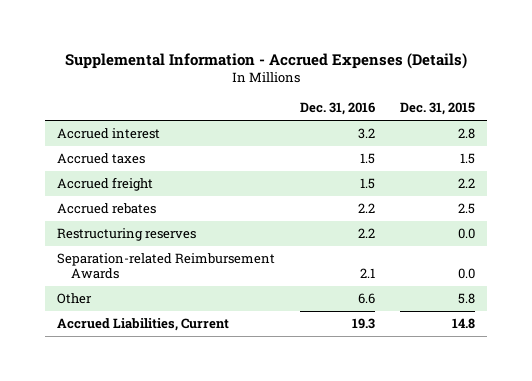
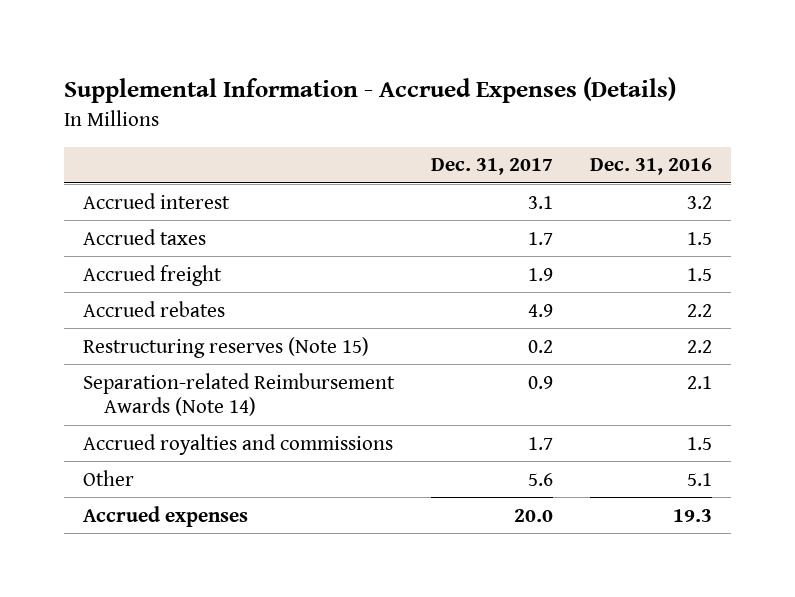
[399,102,475,116] Dec. 31, 2015 -> none
none -> [431,158,554,176] Dec. 31, 2017
[57,228,197,242] Restructuring reserves -> [82,336,369,358] Restructuring reserves (Note 15)
[57,253,276,280] Separation-related Reimbursement Awards -> [82,372,395,417] Separation-related Reimbursement Awards (Note 14)
none -> [82,433,393,455] Accrued royalties and commissions
[358,293,376,305] 6.6 -> [687,472,713,486] 5.1
[57,318,230,332] Accrued Liabilities, Current -> [82,505,248,527] Accrued expenses

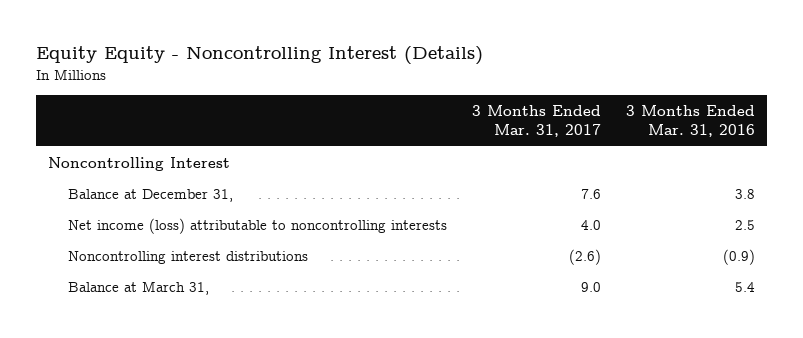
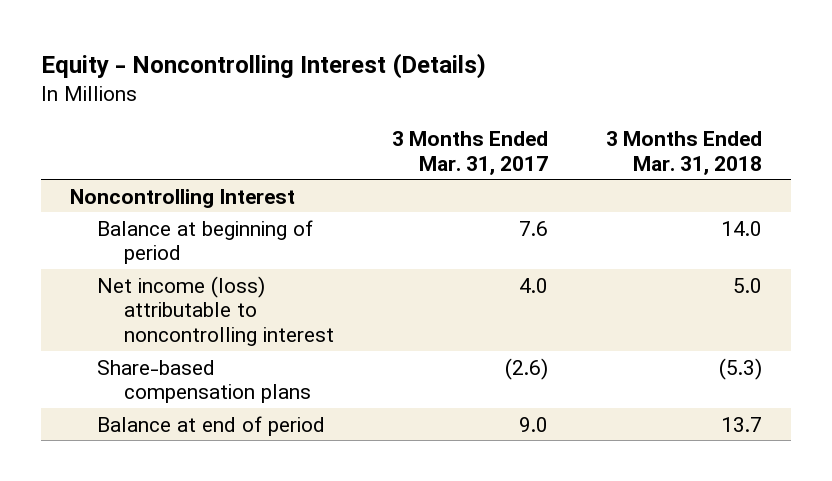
[36,46,484,66] Equity Equity - Noncontrolling Interest (Details) -> [41,53,487,80] Equity - Noncontrolling Interest (Details)
[625,104,755,138] 3 Months Ended Mar. 31, 2016 -> none
none -> [605,130,762,175] 3 Months Ended Mar. 31, 2018
[68,188,234,202] Balance at December 31, -> [96,219,313,265] Balance at beginning of period
[68,217,448,234] Net income (loss) attributable to noncontrolling interests -> [96,275,334,347] Net income (loss) attributable to noncontrolling interest
[68,250,309,264] Noncontrolling interest distributions -> [96,359,311,404] Share-based compensation plans
[68,280,210,295] Balance at March 31, -> [96,415,325,436] Balance at end of period

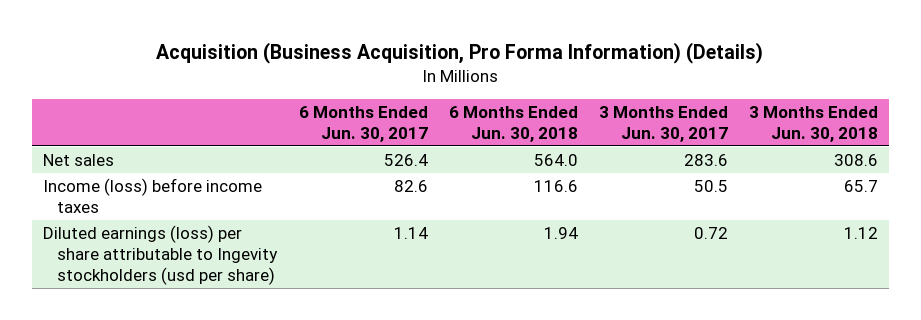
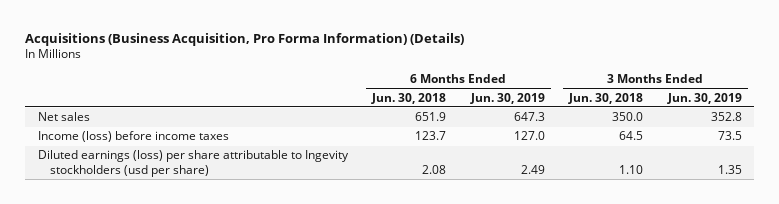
[156,41,764,64] Acquisition (Business Acquisition, Pro Forma Information) (Details) -> [25,32,465,46] Acquisitions (Business Acquisition, Pro Forma Information) (Details)
[298,105,428,142] 6 Months Ended Jun. 30, 2017 -> none
[599,105,729,142] 3 Months Ended Jun. 30, 2017 -> none
none -> [469,92,545,104] Jun. 30, 2019
none -> [666,92,742,104] Jun. 30, 2019
[533,154,578,167] 564.0 -> [415,112,447,122] 651.9
[834,154,879,167] 308.6 -> [612,112,644,122] 350.0
[533,180,578,193] 116.6 -> [415,131,447,141] 123.7
[844,180,879,193] 65.7 -> [619,131,644,141] 64.5
[543,227,578,240] 1.94 -> [422,164,447,174] 2.08
[844,227,879,240] 1.12 -> [619,164,644,174] 1.10

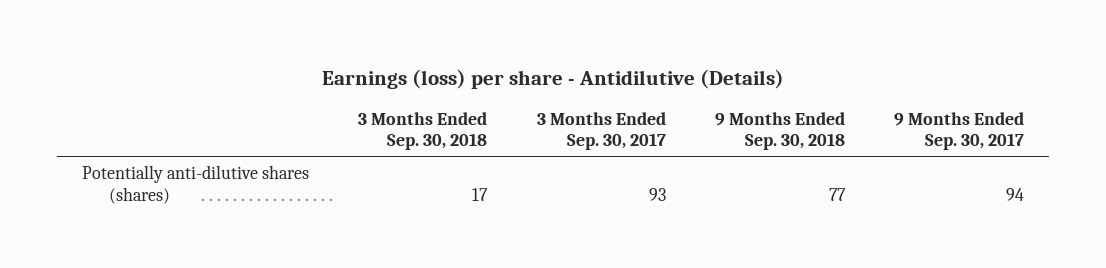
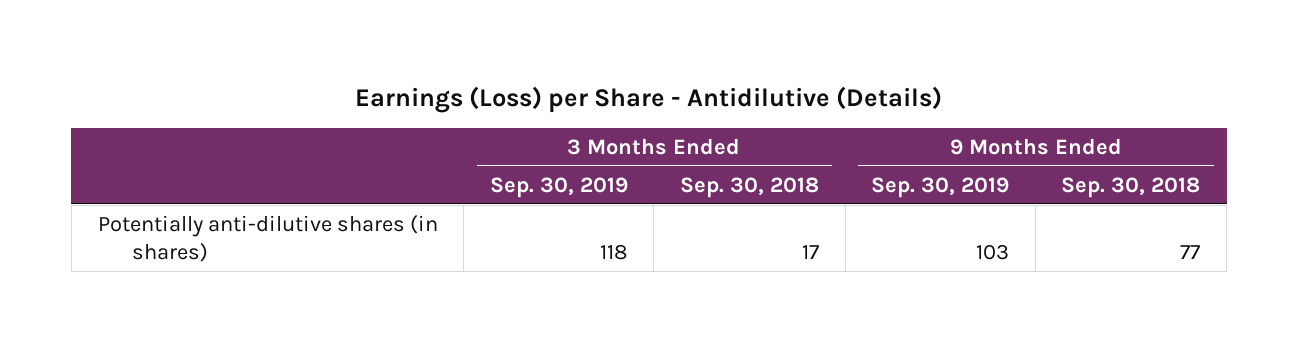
[322,68,785,89] Earnings (loss) per share - Antidilutive (Details) -> [355,85,943,113] Earnings (Loss) per Share - Antidilutive (Details)
[536,111,666,151] 3 Months Ended Sep. 30, 2017 -> none
[894,111,1025,151] 9 Months Ended Sep. 30, 2017 -> none
none -> [489,176,628,198] Sep. 30, 2019
none -> [871,176,1010,198] Sep. 30, 2019
[81,165,309,204] Potentially anti-dilutive shares (shares) -> [97,214,438,262] Potentially anti-dilutive shares (in shares)

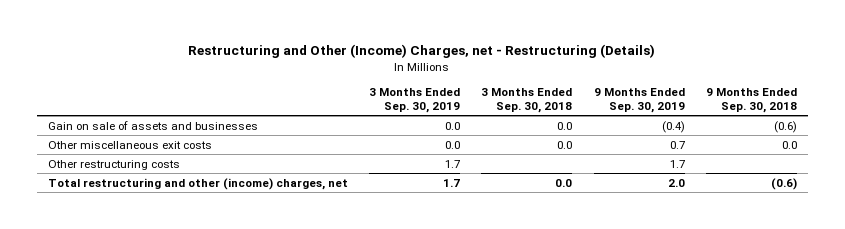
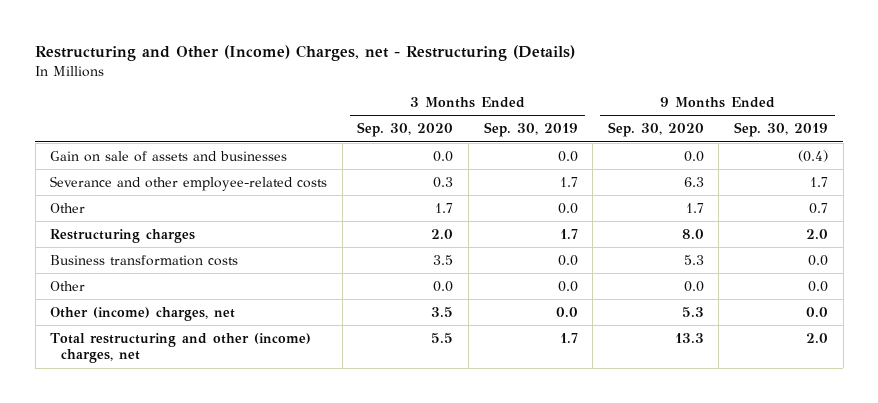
[481,87,573,113] 3 Months Ended Sep. 30, 2018 -> none
[706,87,798,113] 9 Months Ended Sep. 30, 2018 -> none
none -> [357,122,454,138] Sep. 30, 2020
none -> [607,122,704,138] Sep. 30, 2020
[47,140,212,149] Other miscellaneous exit costs -> [50,175,328,191] Severance and other employee-related costs
[444,140,460,149] 0.0 -> [559,176,578,187] 1.7
[669,140,685,149] 0.7 -> [809,176,828,187] 1.7
[47,159,180,170] Other restructuring costs -> [50,202,86,213] Other
[444,159,460,168] 1.7 -> [557,202,578,214] 0.0
[669,159,685,168] 1.7 -> [808,202,828,214] 0.7
none -> [50,228,196,243] Restructuring charges
none -> [50,254,239,266] Business transformation costs
none -> [50,280,86,291] Other
none -> [50,306,236,321] Other (income) charges, net

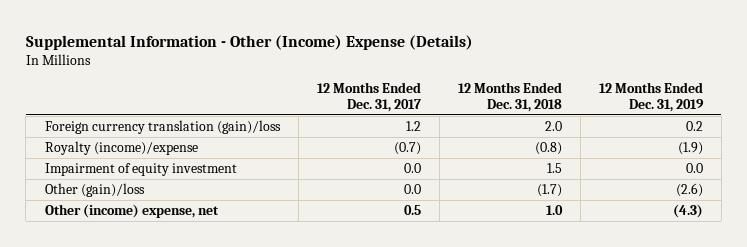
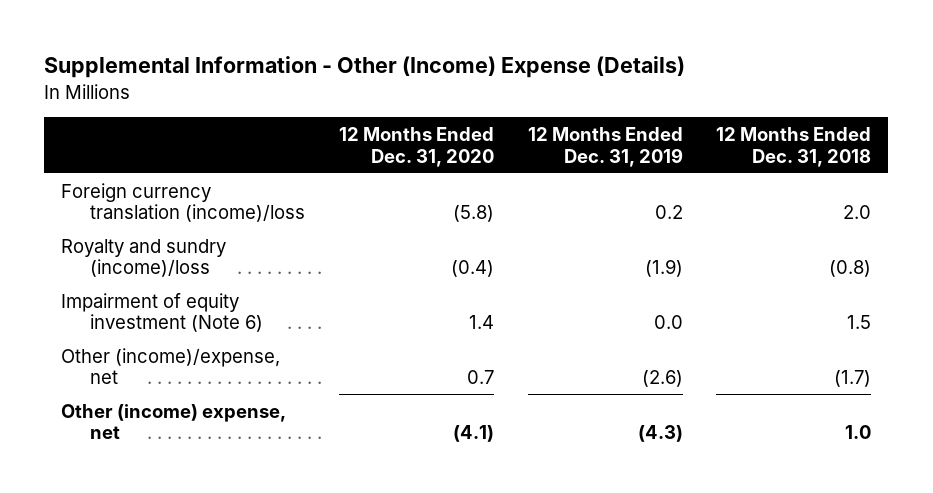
[316,82,421,112] 12 Months Ended Dec. 31, 2017 -> none
none -> [338,127,494,167] 12 Months Ended Dec. 31, 2020
[44,119,281,134] Foreign currency translation (gain)/loss -> [61,182,305,223] Foreign currency translation (income)/loss
[44,140,198,155] Royalty (income)/expense -> [61,238,227,278] Royalty and sundry (income)/loss
[44,162,237,176] Impairment of equity investment -> [61,292,263,333] Impairment of equity investment (Note 6)
[44,182,145,197] Other (gain)/loss -> [61,347,281,385] Other (income)/expense, net

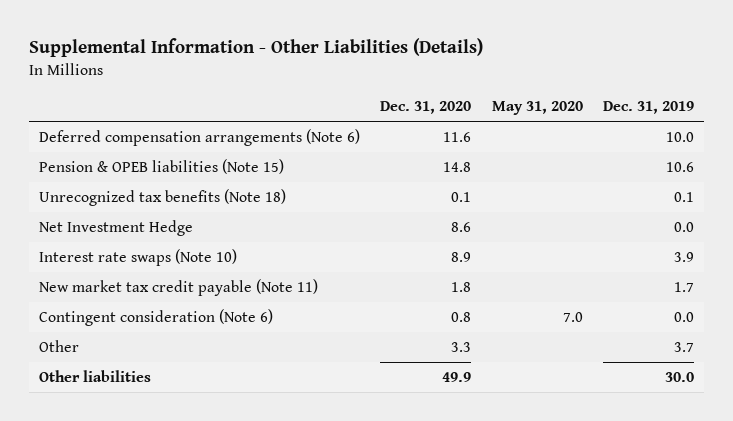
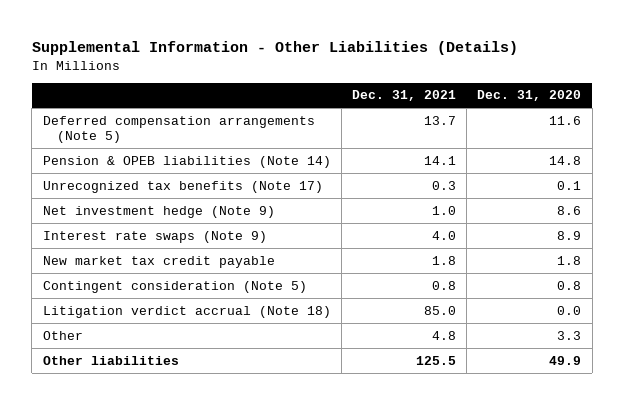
[491,100,583,115] May 31, 2020 -> none
[603,100,695,114] Dec. 31, 2019 -> none
none -> [352,90,457,102] Dec. 31, 2021
[38,129,360,147] Deferred compensation arrangements (Note 6) -> [42,115,315,143] Deferred compensation arrangements (Note 5)
[38,159,284,175] Pension & OPEB liabilities (Note 15) -> [42,155,331,168] Pension & OPEB liabilities (Note 14)
[38,189,286,207] Unrecognized tax benefits (Note 18) -> [42,180,323,193] Unrecognized tax benefits (Note 17)
[38,220,193,237] Net Investment Hedge -> [42,205,275,218] Net investment hedge (Note 9)
[38,249,237,267] Interest rate swaps (Note 10) -> [42,230,267,243] Interest rate swaps (Note 9)
[38,279,318,297] New market tax credit payable (Note 11) -> [42,255,275,268] New market tax credit payable
[38,309,273,327] Contingent consideration (Note 6) -> [42,280,307,293] Contingent consideration (Note 5)
none -> [42,305,331,318] Litigation verdict accrual (Note 18)

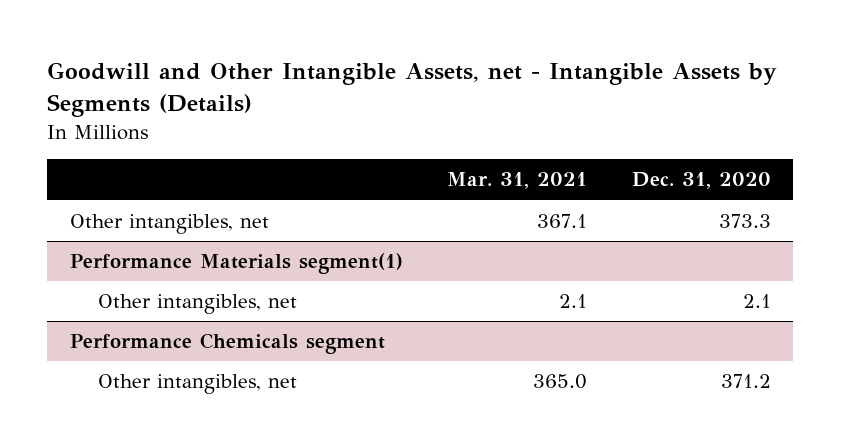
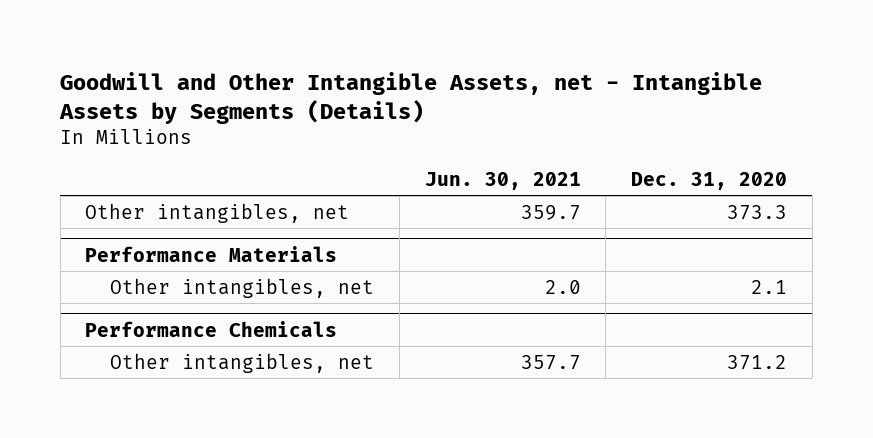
[447,172,588,190] Mar. 31, 2021 -> none
none -> [424,171,581,190] Jun. 30, 2021
[69,253,403,275] Performance Materials segment(1) -> [85,245,338,262] Performance Materials
[69,333,385,355] Performance Chemicals segment -> [85,320,338,337] Performance Chemicals

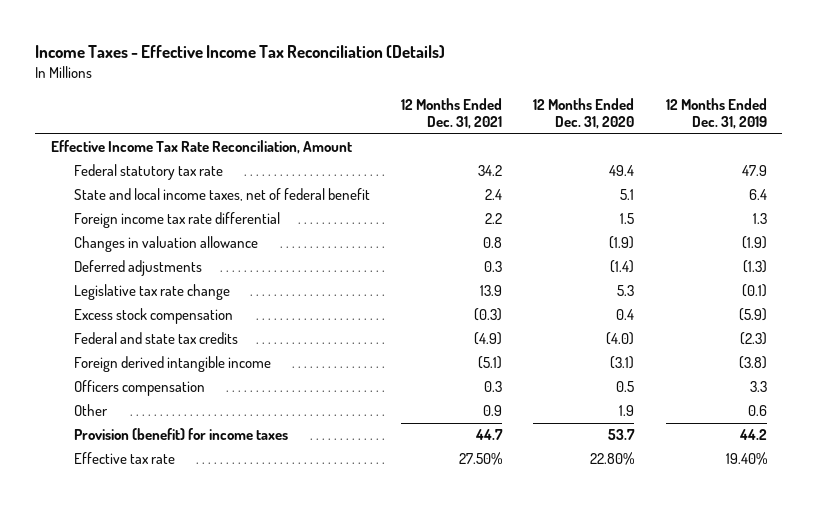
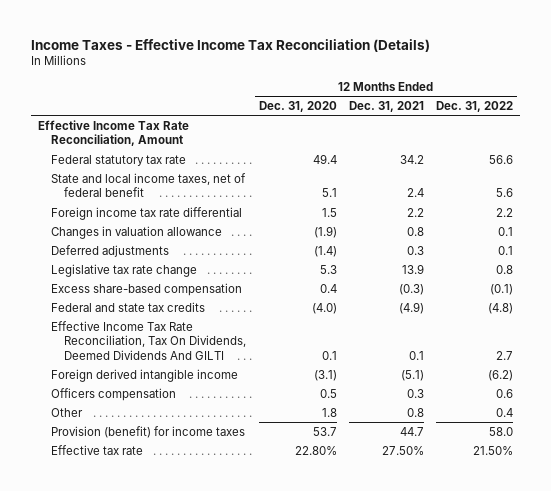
[665,98,767,130] 12 Months Ended Dec. 31, 2019 -> none
none -> [436,101,514,113] Dec. 31, 2022
[73,308,233,325] Excess stock compensation -> [50,282,242,296] Excess share-based compensation
none -> [50,320,247,360] Effective Income Tax Rate Reconciliation, Tax On Dividends, Deemed Dividends And GILTI
[482,405,502,417] 0.9 -> [406,407,424,417] 0.8
[619,405,635,417] 1.9 -> [321,407,337,417] 1.8

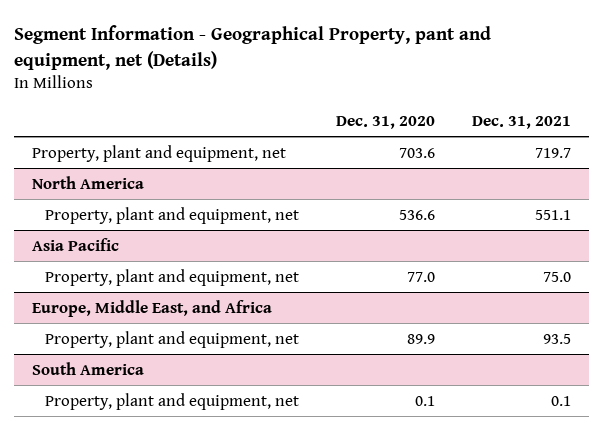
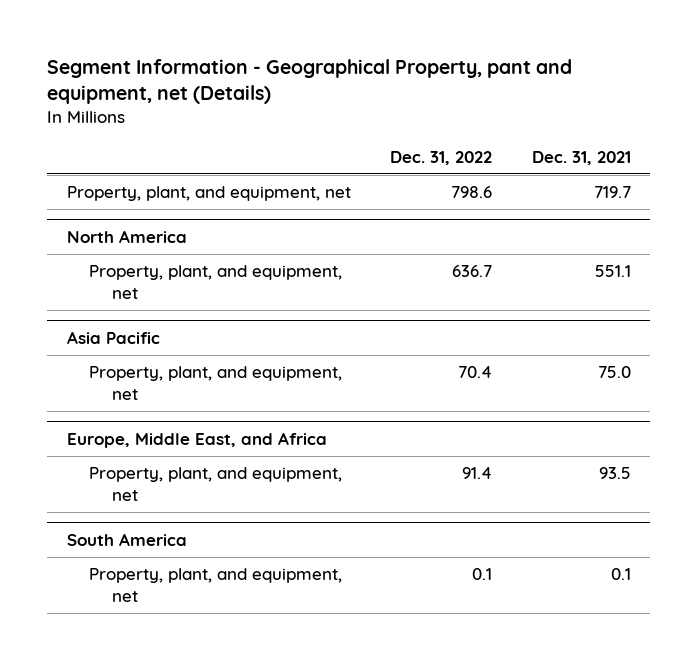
[335,115,435,129] Dec. 31, 2020 -> none
none -> [390,150,493,165] Dec. 31, 2022
[32,144,287,162] Property, plant and equipment, net -> [66,185,351,201] Property, plant, and equipment, net
[45,206,300,224] Property, plant and equipment, net -> [89,264,343,299] Property, plant, and equipment, net
[45,268,300,286] Property, plant and equipment, net -> [89,365,343,400] Property, plant, and equipment, net
[45,330,300,348] Property, plant and equipment, net -> [89,466,343,501] Property, plant, and equipment, net
[45,392,300,410] Property, plant and equipment, net -> [89,567,343,602] Property, plant, and equipment, net

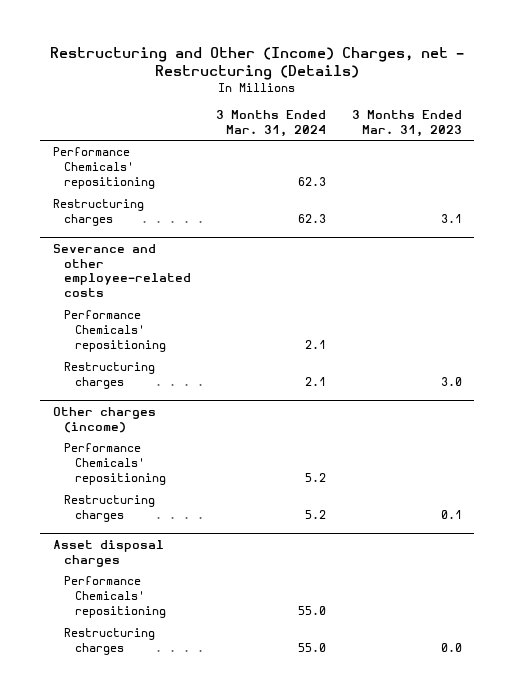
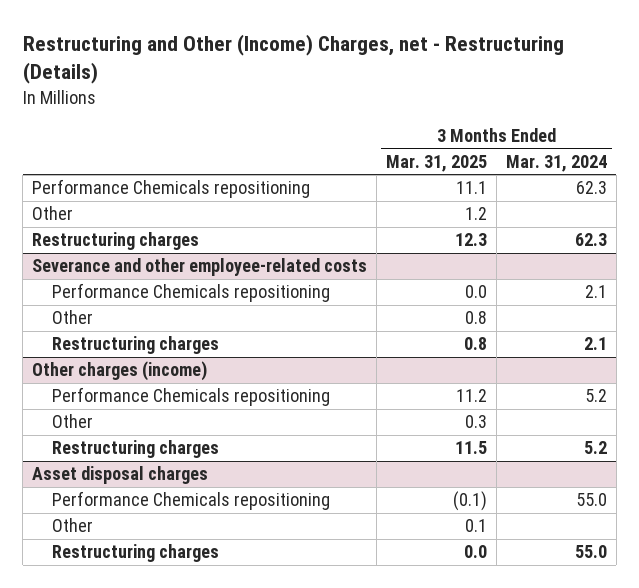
[351,109,462,137] 3 Months Ended Mar. 31, 2023 -> none
none -> [386,154,488,172] Mar. 31, 2025
[53,147,155,189] Performance Chemicals' repositioning -> [32,179,311,199] Performance Chemicals repositioning
none -> [32,206,74,221] Other
[63,310,166,352] Performance Chemicals' repositioning -> [51,283,330,303] Performance Chemicals repositioning
none -> [51,310,93,325] Other
[63,443,166,485] Performance Chemicals' repositioning -> [51,387,330,407] Performance Chemicals repositioning
none -> [51,414,93,429] Other
[63,576,166,618] Performance Chemicals' repositioning -> [51,491,330,511] Performance Chemicals repositioning
none -> [51,518,93,533] Other

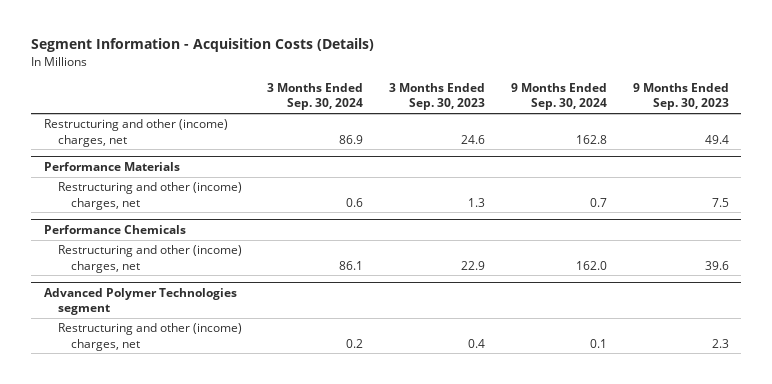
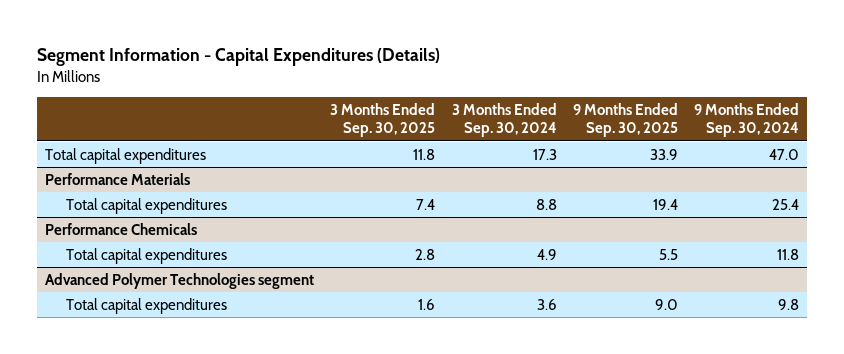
[30,38,374,53] Segment Information - Acquisition Costs (Details) -> [37,47,441,66] Segment Information - Capital Expenditures (Details)
[389,82,486,111] 3 Months Ended Sep. 30, 2023 -> none
[632,82,729,111] 9 Months Ended Sep. 30, 2023 -> none
none -> [330,102,436,138] 3 Months Ended Sep. 30, 2025
none -> [572,102,678,138] 9 Months Ended Sep. 30, 2025
[43,119,228,147] Restructuring and other (income) charges, net -> none
none -> [45,148,207,165] Total capital expenditures
[57,182,242,210] Restructuring and other (income) charges, net -> none
none -> [65,198,227,215] Total capital expenditures
[57,245,242,273] Restructuring and other (income) charges, net -> none
none -> [65,248,227,265] Total capital expenditures
[57,323,242,351] Restructuring and other (income) charges, net -> none
none -> [65,298,227,315] Total capital expenditures

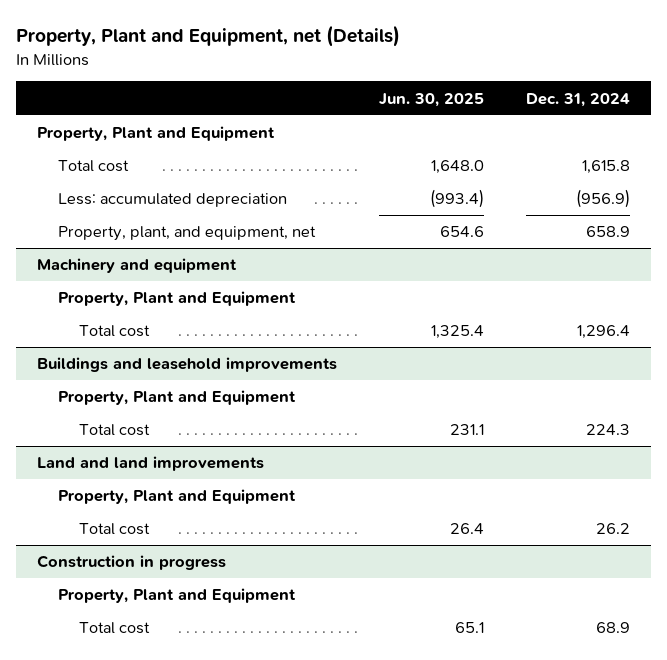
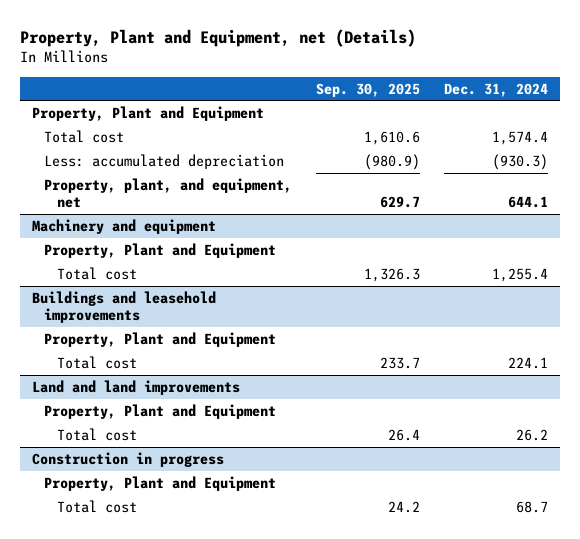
[379,92,485,107] Jun. 30, 2025 -> none
none -> [316,82,421,97] Sep. 30, 2025
[582,160,631,175] 1,615.8 -> [492,130,549,145] 1,574.4
[576,189,631,209] (956.9) -> [492,153,549,170] (930.3)
[586,226,631,238] 658.9 -> [508,196,549,209] 644.1
[577,325,631,340] 1,296.4 -> [492,267,549,282] 1,255.4
[586,424,631,436] 224.3 -> [508,356,549,369] 224.1
[596,622,631,634] 68.9 -> [516,500,549,513] 68.7

